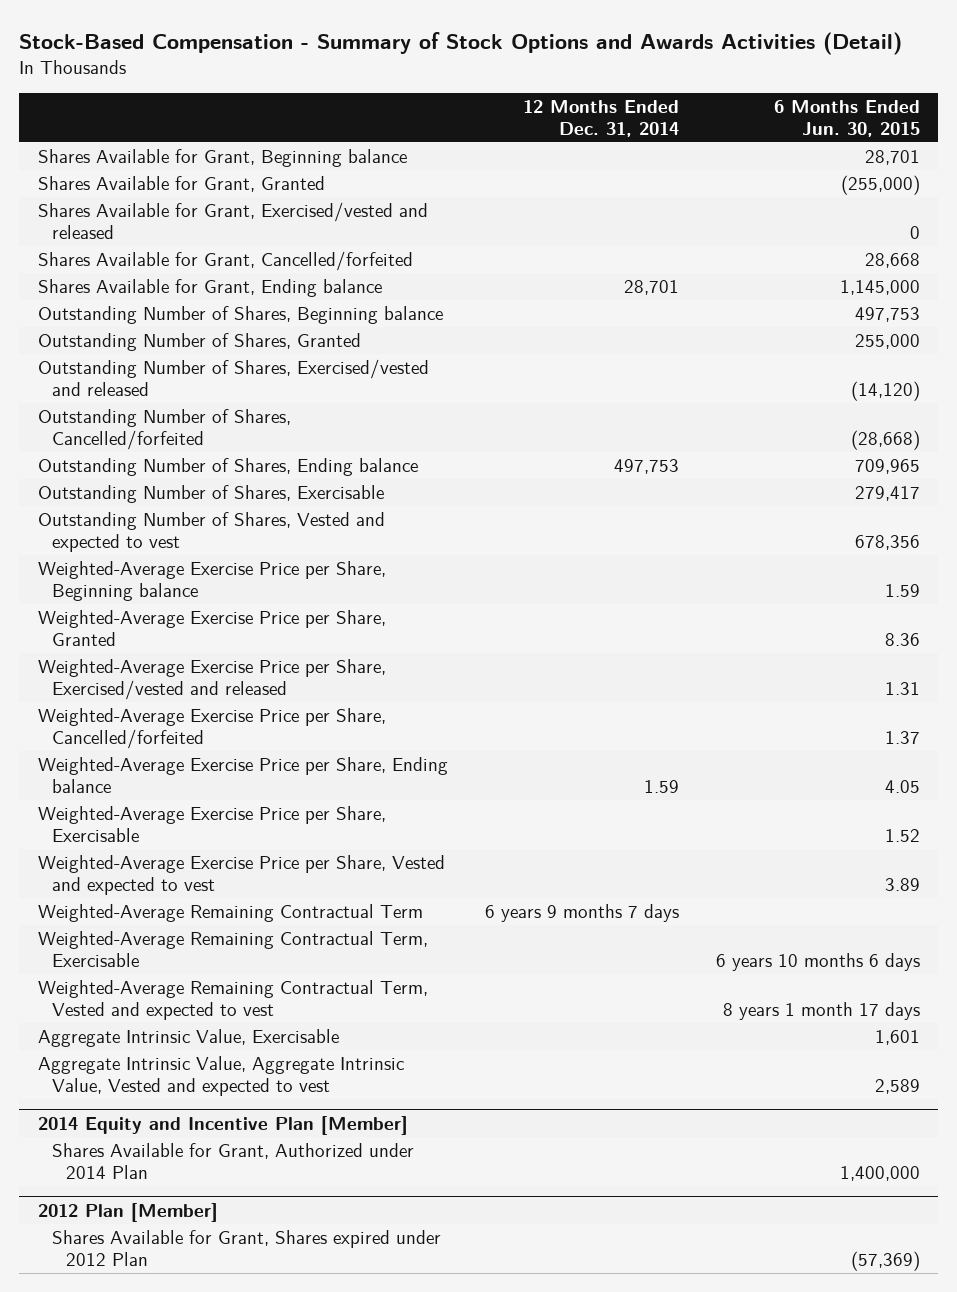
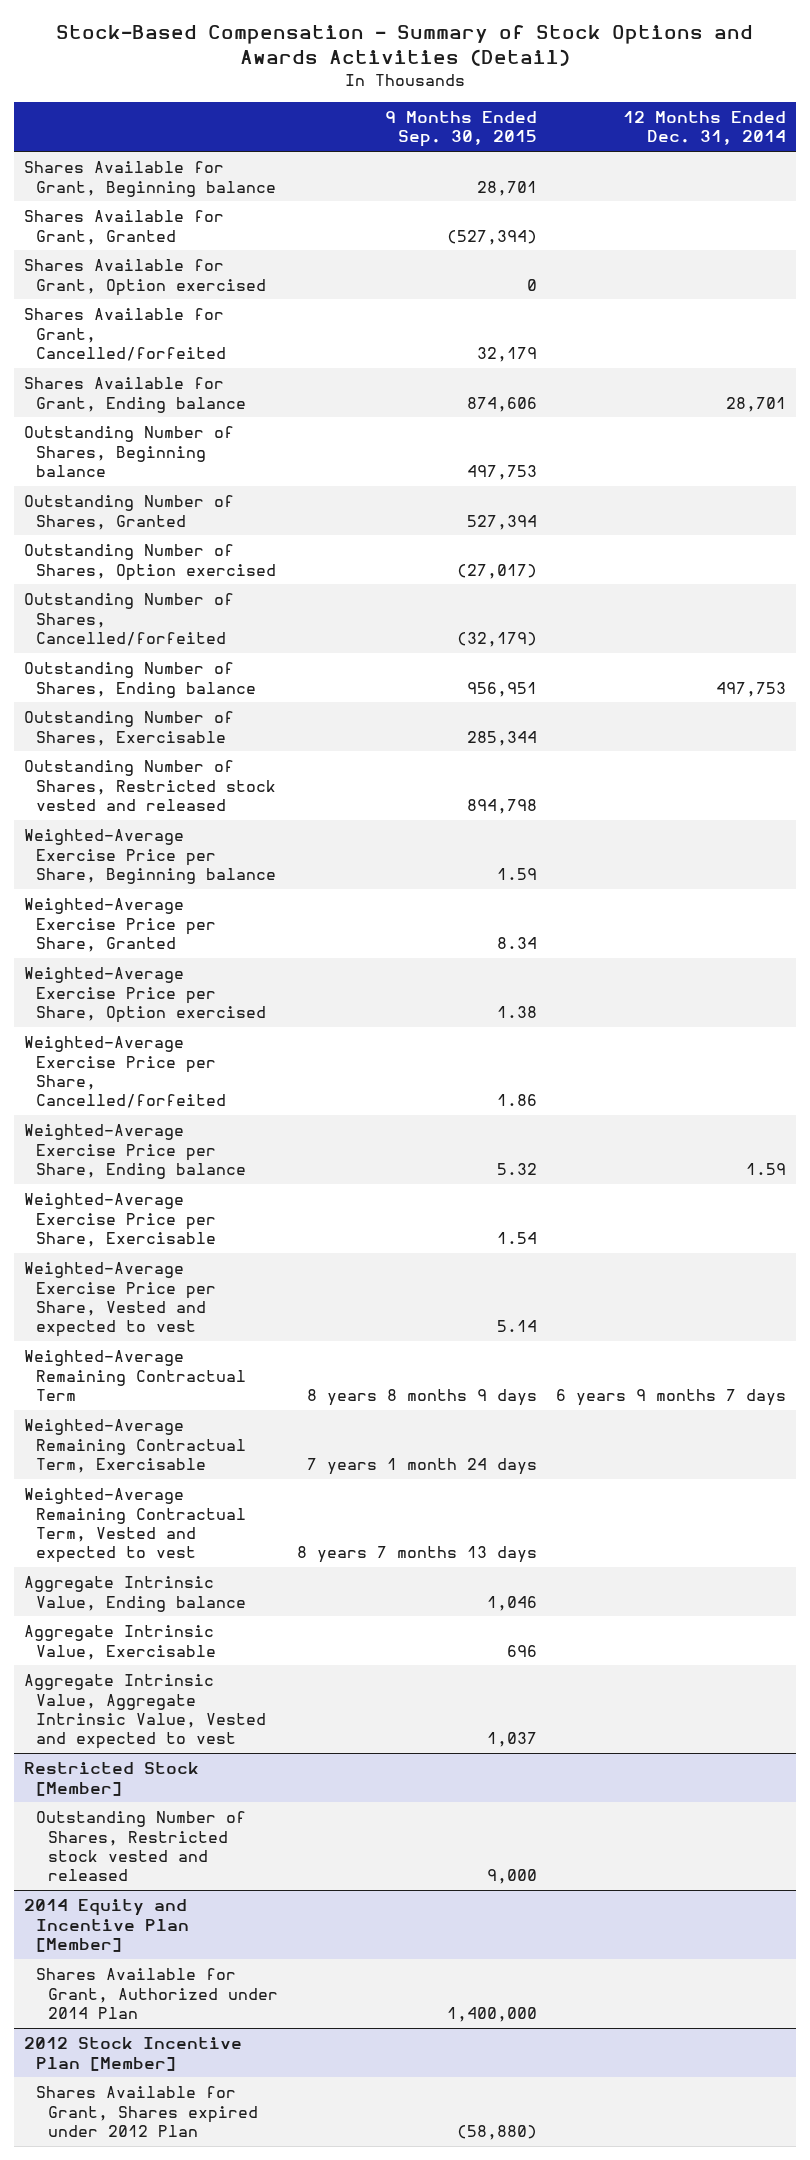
[773,100,920,137] 6 Months Ended Jun. 30, 2015 -> none
none -> [384,110,537,148] 9 Months Ended Sep. 30, 2015
[37,202,428,239] Shares Available for Grant, Exercised/vested and released -> [23,259,266,296] Shares Available for Grant, Option exercised
[37,359,429,396] Outstanding Number of Shares, Exercised/vested and released -> [23,544,276,581] Outstanding Number of Shares, Option exercised
[37,512,385,552] Outstanding Number of Shares, Vested and expected to vest -> [23,760,276,812] Outstanding Number of Shares, Restricted stock vested and released
[37,659,386,700] Weighted-Average Exercise Price per Share, Exercised/vested and released -> [23,967,266,1024] Weighted-Average Exercise Price per Share, Option exercised
none -> [23,1576,246,1612] Aggregate Intrinsic Value, Ending balance
none -> [23,1762,199,1796] Restricted Stock [Member]
none -> [35,1811,246,1882] Outstanding Number of Shares, Restricted stock vested and released
[37,1202,218,1222] 2012 Plan [Member] -> [23,2037,242,2071] 2012 Stock Incentive Plan [Member]

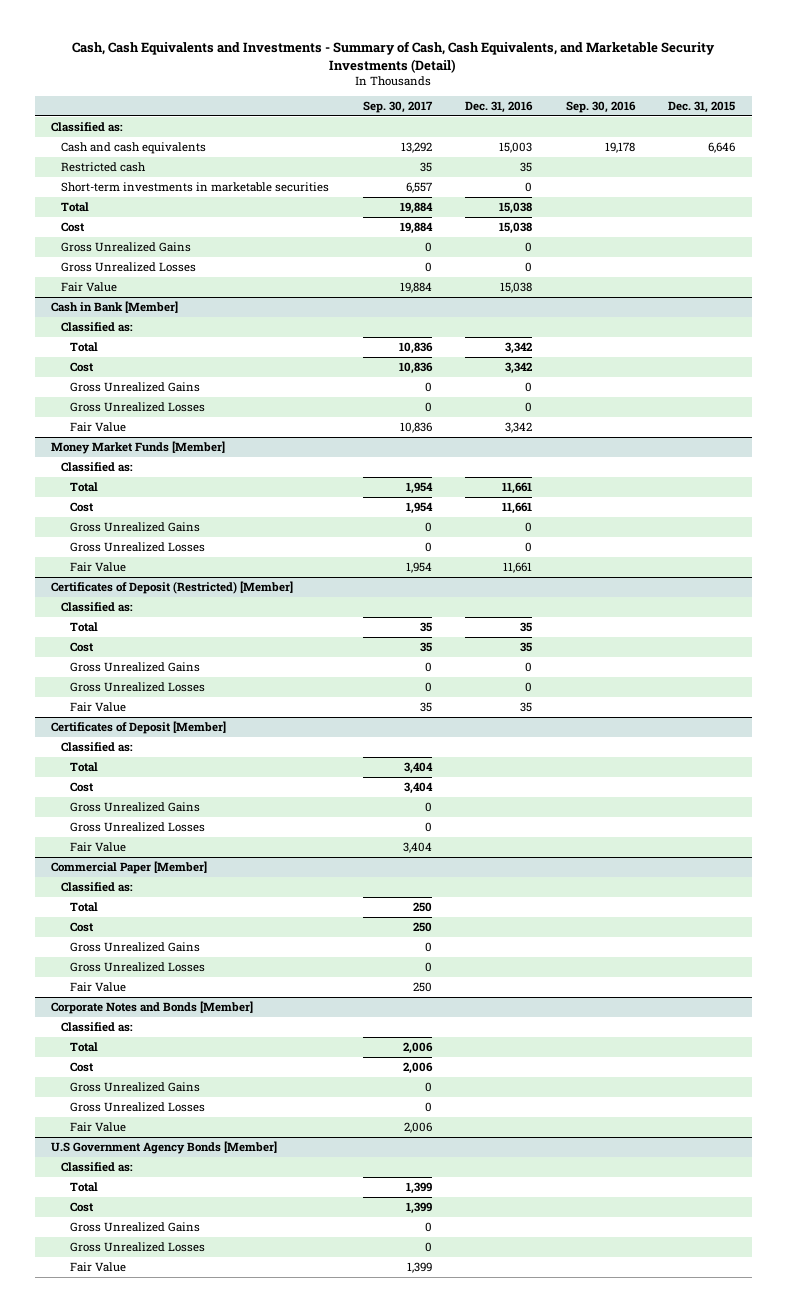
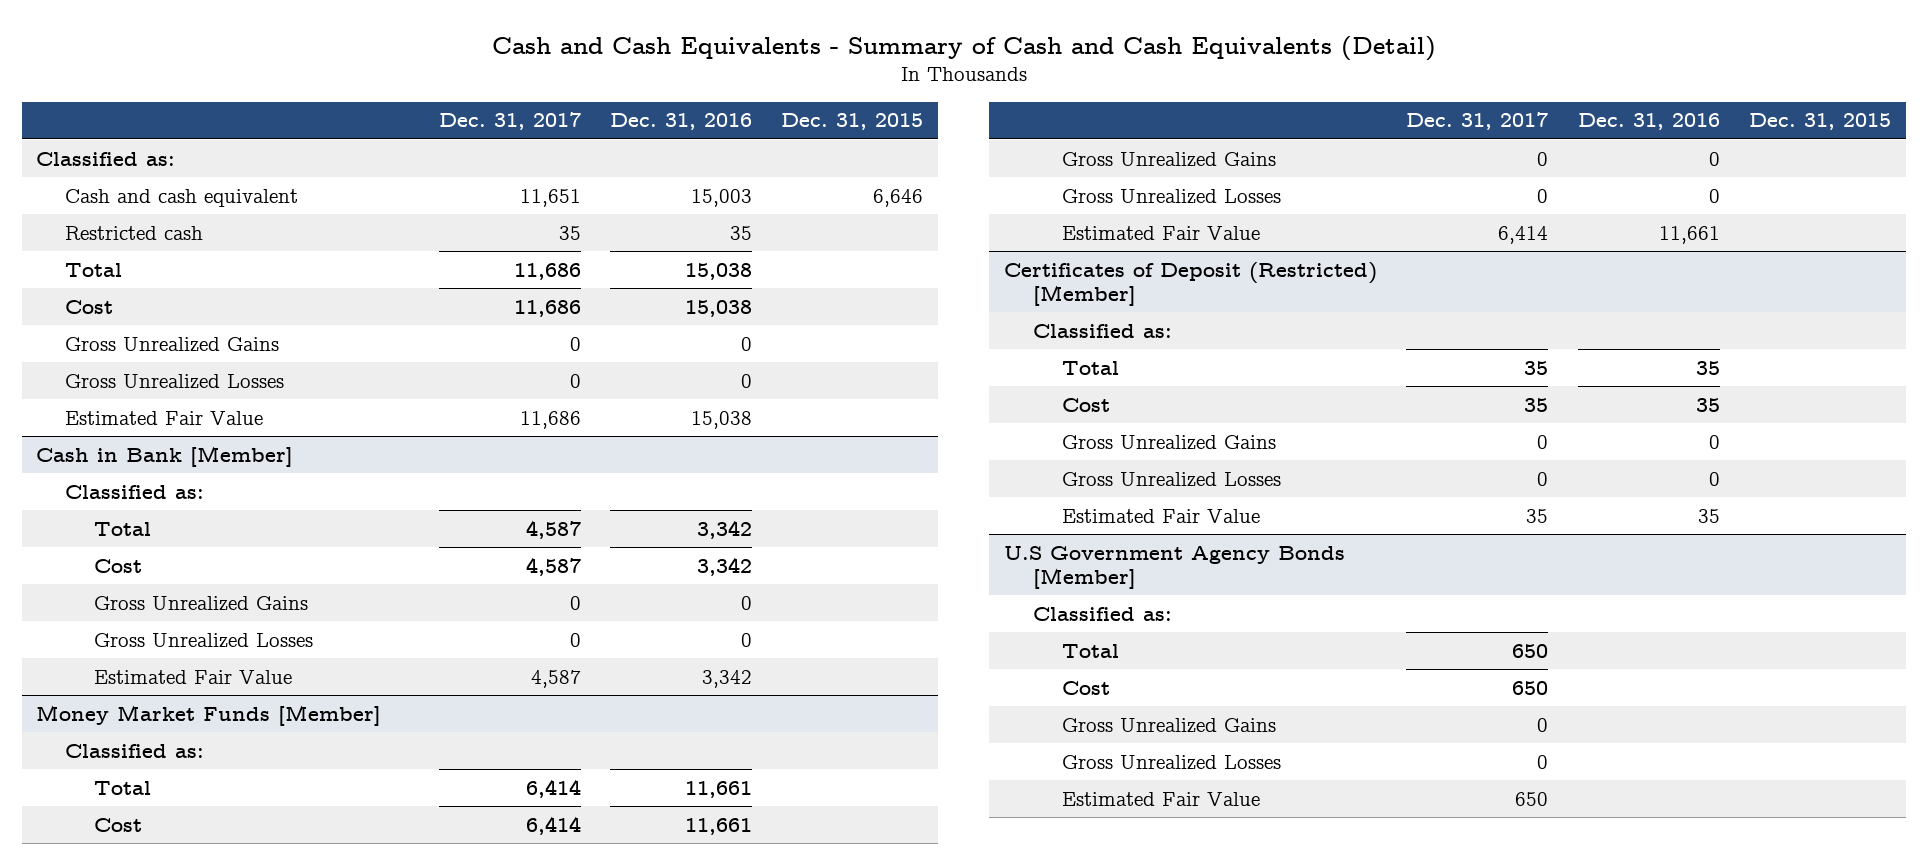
[72,41,716,73] Cash, Cash Equivalents and Investments - Summary of Cash, Cash Equivalents, and Marketable Security Investments (Detail) -> [491,35,1436,61] Cash and Cash Equivalents - Summary of Cash and Cash Equivalents (Detail)
[362,101,433,114] Sep. 30, 2017 -> none
[565,101,636,114] Sep. 30, 2016 -> none
none -> [438,112,581,131] Dec. 31, 2017
[60,141,206,154] Cash and cash equivalents -> [65,188,299,207] Cash and cash equivalent
[60,181,329,192] Short-term investments in marketable securities -> none
[60,281,117,292] Fair Value -> [65,410,264,425] Estimated Fair Value
[70,421,127,432] Fair Value -> [94,669,293,684] Estimated Fair Value
[70,561,127,572] Fair Value -> [1061,225,1260,240] Estimated Fair Value
[51,720,227,734] Certificates of Deposit [Member] -> none
[60,741,133,752] Classified as: -> none
[70,761,99,772] Total -> none
[70,781,95,792] Cost -> none
[70,801,201,812] Gross Unrealized Gains -> none
[70,821,206,832] Gross Unrealized Losses -> none
[70,841,127,852] Fair Value -> none
[51,860,208,874] Commercial Paper [Member] -> none
[60,881,133,892] Classified as: -> none
[70,901,99,912] Total -> none
[70,921,95,932] Cost -> none
[70,941,201,952] Gross Unrealized Gains -> none
[70,961,206,972] Gross Unrealized Losses -> none
[70,981,127,992] Fair Value -> none
[51,1000,254,1014] Corporate Notes and Bonds [Member] -> none
[60,1021,133,1032] Classified as: -> none
[70,1041,99,1052] Total -> none
[70,1061,95,1072] Cost -> none
[70,1081,201,1092] Gross Unrealized Gains -> none
[70,1101,206,1112] Gross Unrealized Losses -> none
[70,1121,127,1132] Fair Value -> none
[70,701,127,712] Fair Value -> [1061,508,1260,523] Estimated Fair Value
[70,1261,127,1272] Fair Value -> [1061,791,1260,806] Estimated Fair Value

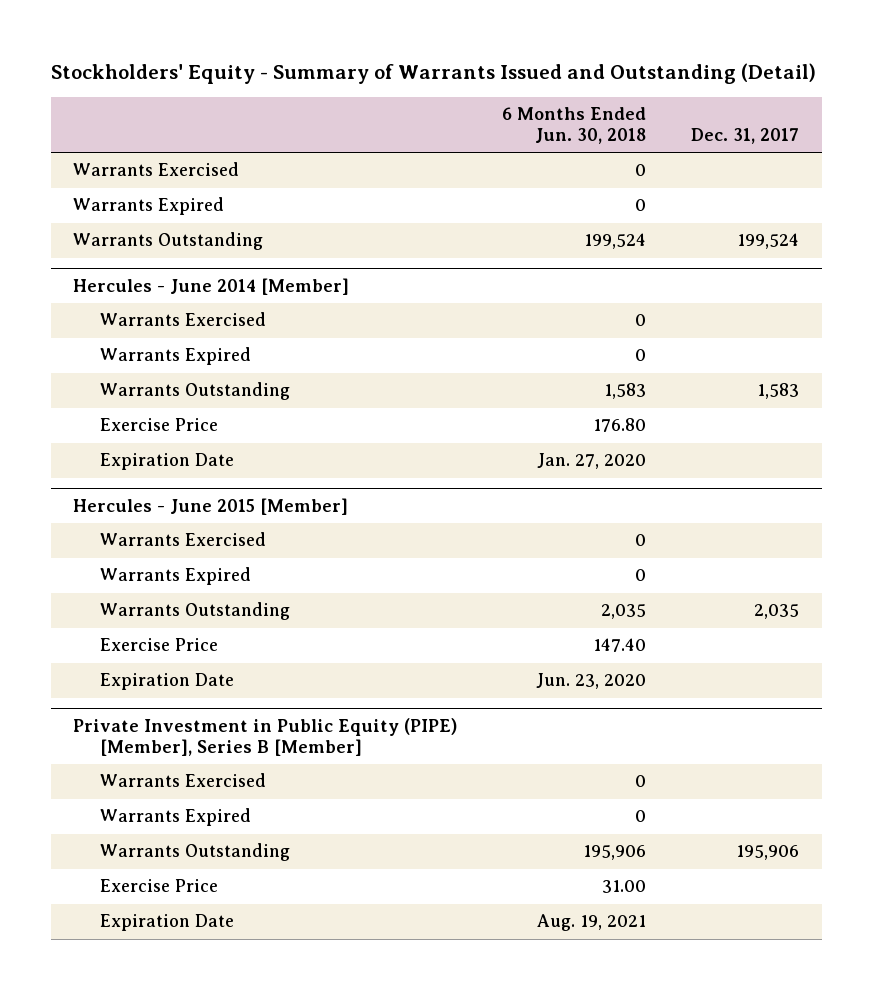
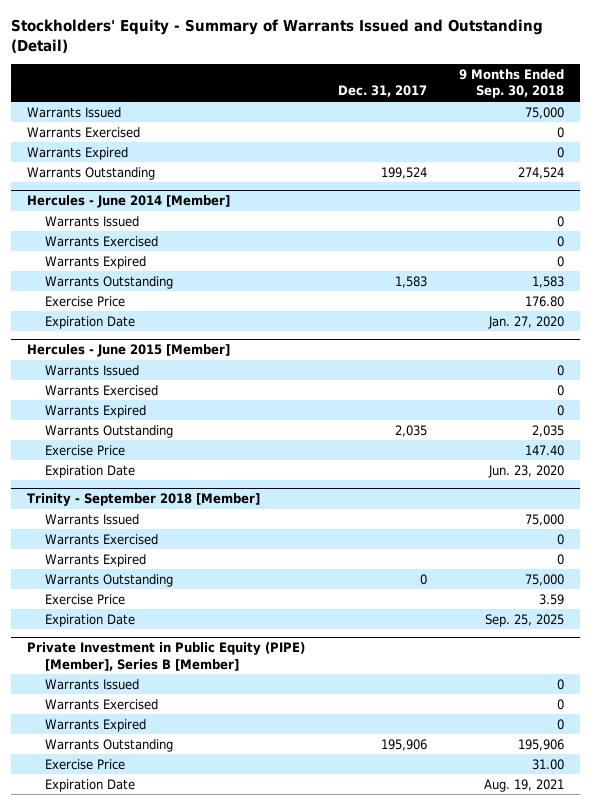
[502,107,647,145] 6 Months Ended Jun. 30, 2018 -> none
none -> [458,68,564,99] 9 Months Ended Sep. 30, 2018
none -> [27,106,122,118] Warrants Issued
none -> [44,215,139,227] Warrants Issued
none -> [44,364,139,376] Warrants Issued
none -> [27,493,261,507] Trinity - September 2018 [Member]
none -> [44,513,139,525] Warrants Issued
none -> [44,533,158,545] Warrants Exercised
none -> [44,553,146,567] Warrants Expired
none -> [44,573,173,587] Warrants Outstanding
none -> [44,593,125,605] Exercise Price
none -> [44,613,135,627] Expiration Date
none -> [44,678,139,690] Warrants Issued

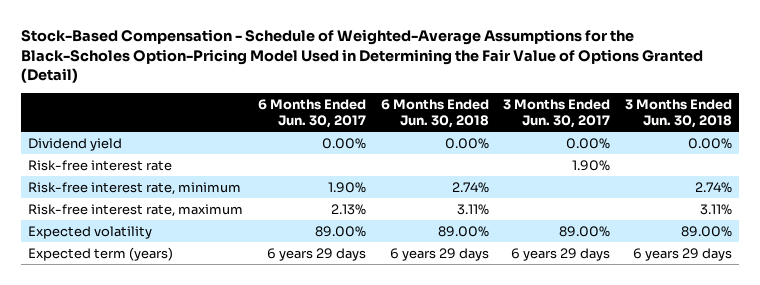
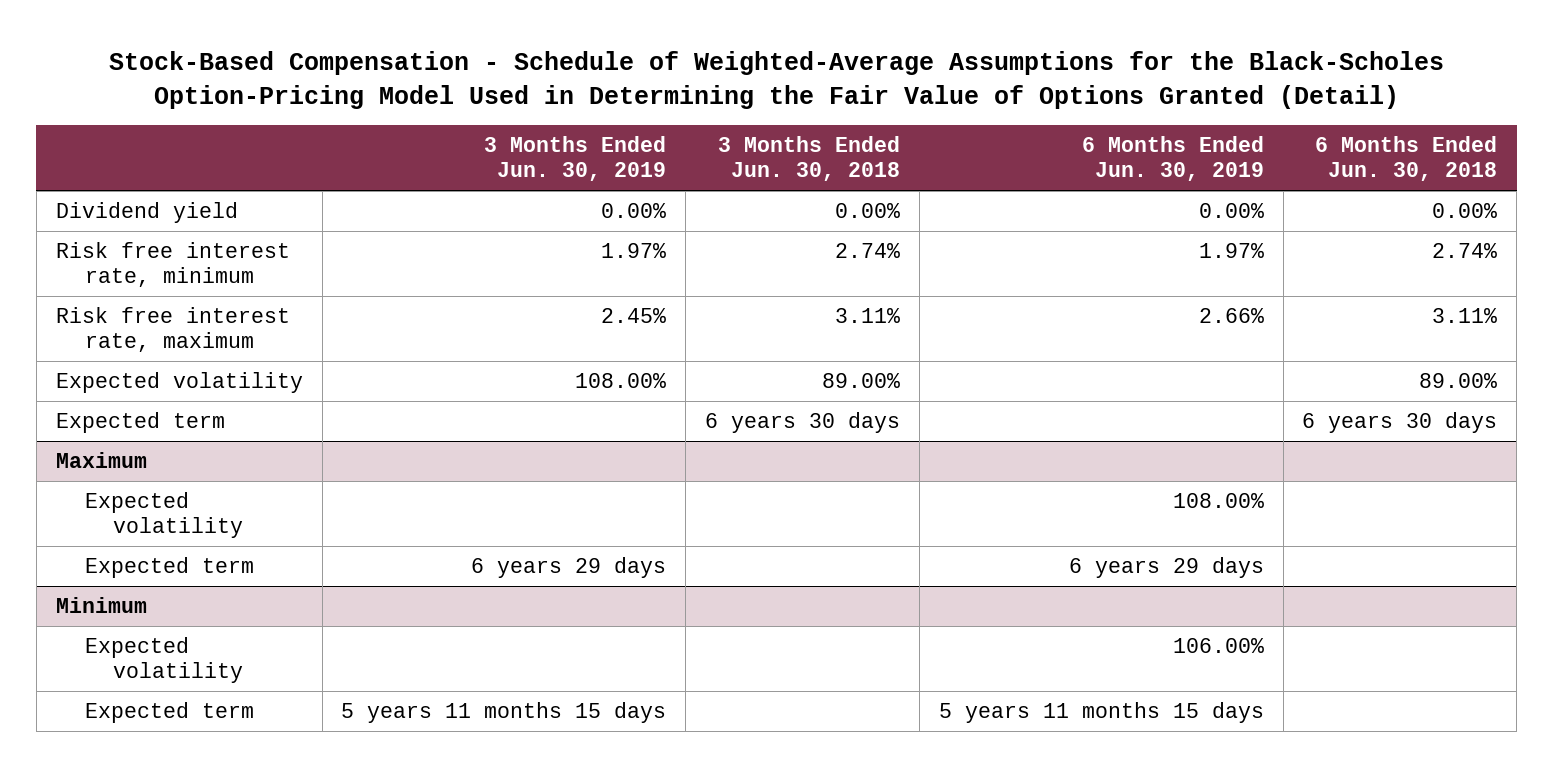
[258,98,367,128] 6 Months Ended Jun. 30, 2017 -> none
[503,98,611,128] 3 Months Ended Jun. 30, 2017 -> none
none -> [484,136,667,182] 3 Months Ended Jun. 30, 2019
none -> [1081,136,1264,182] 6 Months Ended Jun. 30, 2019
[28,159,173,171] Risk-free interest rate -> none
[28,181,242,195] Risk-free interest rate, minimum -> [55,242,290,288] Risk free interest rate, minimum
[28,203,244,217] Risk-free interest rate, maximum -> [55,307,290,353] Risk free interest rate, maximum
[28,246,174,261] Expected term (years) -> [55,412,225,434] Expected term
[389,247,489,261] 6 years 29 days -> [1302,412,1498,434] 6 years 30 days
[633,247,733,261] 6 years 29 days -> [705,412,901,434] 6 years 30 days
none -> [55,452,147,469] Maximum
none -> [84,492,244,539] Expected volatility
none -> [84,557,254,579] Expected term
none -> [55,597,147,614] Minimum
none -> [84,637,244,684] Expected volatility
none -> [84,702,254,724] Expected term

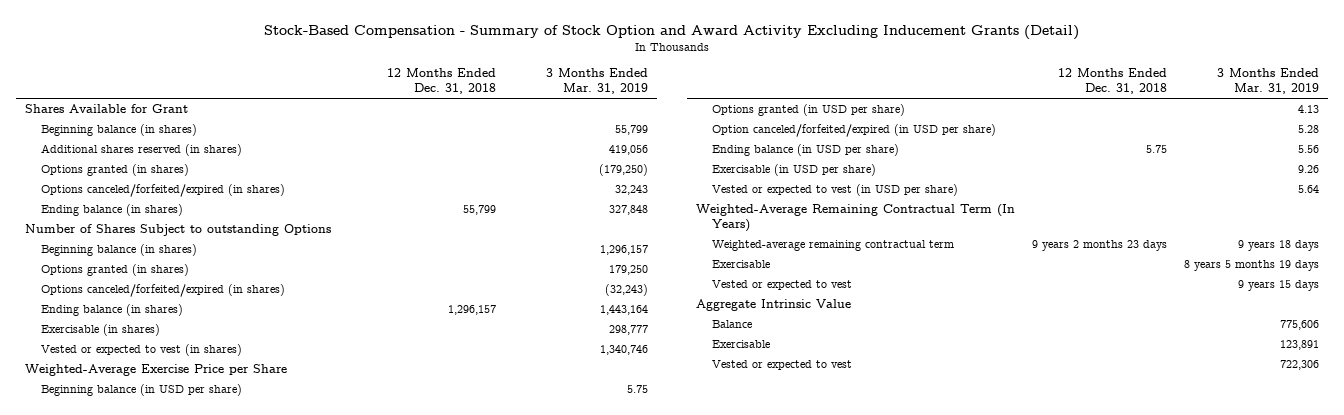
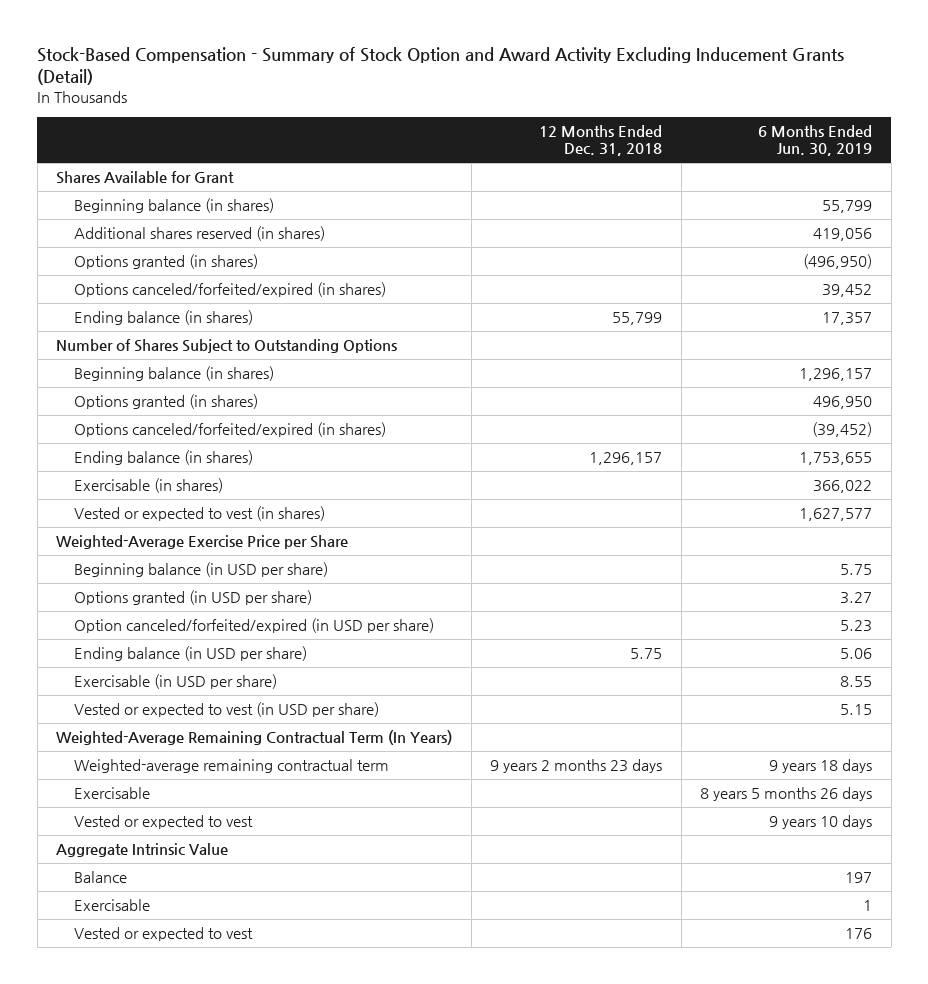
[546,68,649,95] 3 Months Ended Mar. 31, 2019 -> none
none -> [758,124,873,157] 6 Months Ended Jun. 30, 2019
[24,224,331,237] Number of Shares Subject to outstanding Options -> [56,339,398,354] Number of Shares Subject to Outstanding Options

